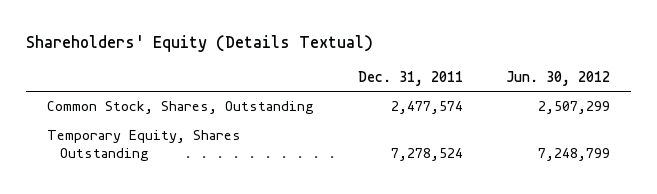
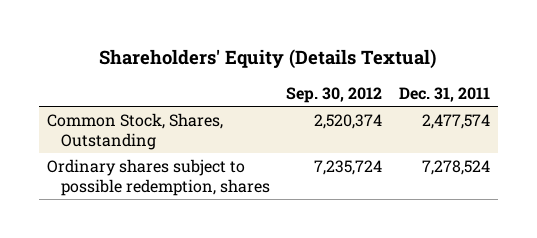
[505,70,610,86] Jun. 30, 2012 -> none
none -> [286,86,383,103] Sep. 30, 2012
[47,130,242,162] Temporary Equity, Shares Outstanding -> [47,158,271,196] Ordinary shares subject to possible redemption, shares

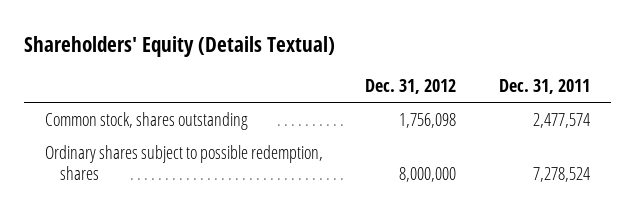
[286,86,383,103] Sep. 30, 2012 -> none
none -> [365,79,457,95] Dec. 31, 2012
[47,112,224,150] Common Stock, Shares, Outstanding -> [45,111,249,130] Common stock, shares outstanding

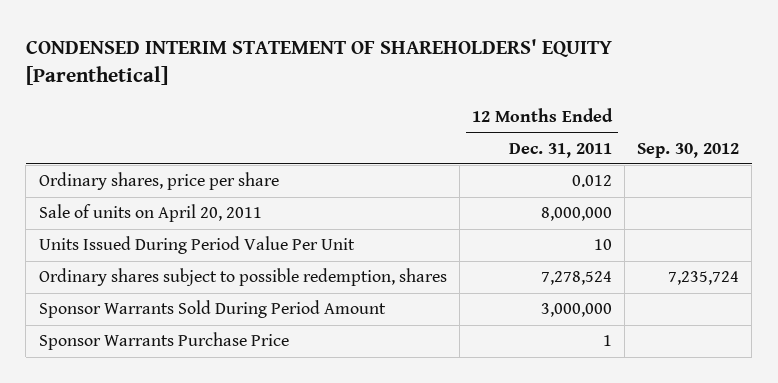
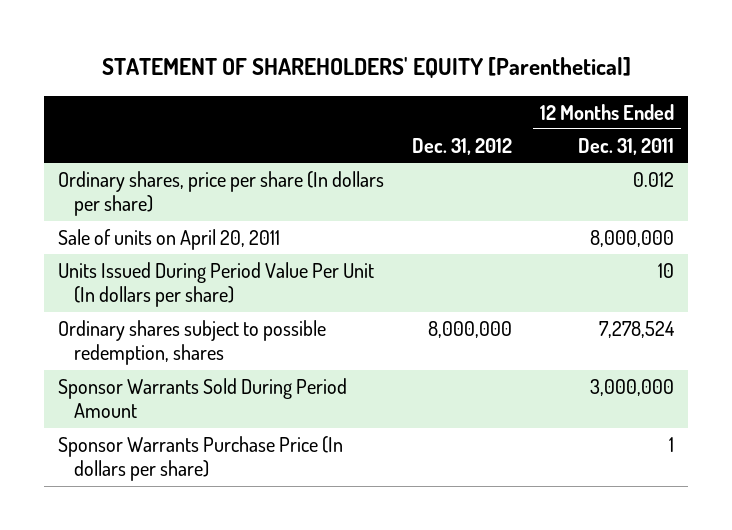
[25,39,612,86] CONDENSED INTERIM STATEMENT OF SHAREHOLDERS' EQUITY [Parenthetical] -> [101,57,631,79] STATEMENT OF SHAREHOLDERS' EQUITY [Parenthetical]
[637,142,740,158] Sep. 30, 2012 -> none
none -> [411,137,512,155] Dec. 31, 2012
[38,172,279,191] Ordinary shares, price per share -> [57,171,384,217] Ordinary shares, price per share (In dollars per share)
[38,236,355,255] Units Issued During Period Value Per Unit -> [57,262,374,308] Units Issued During Period Value Per Unit (In dollars per share)
[38,332,289,351] Sponsor Warrants Purchase Price -> [57,436,343,482] Sponsor Warrants Purchase Price (In dollars per share)

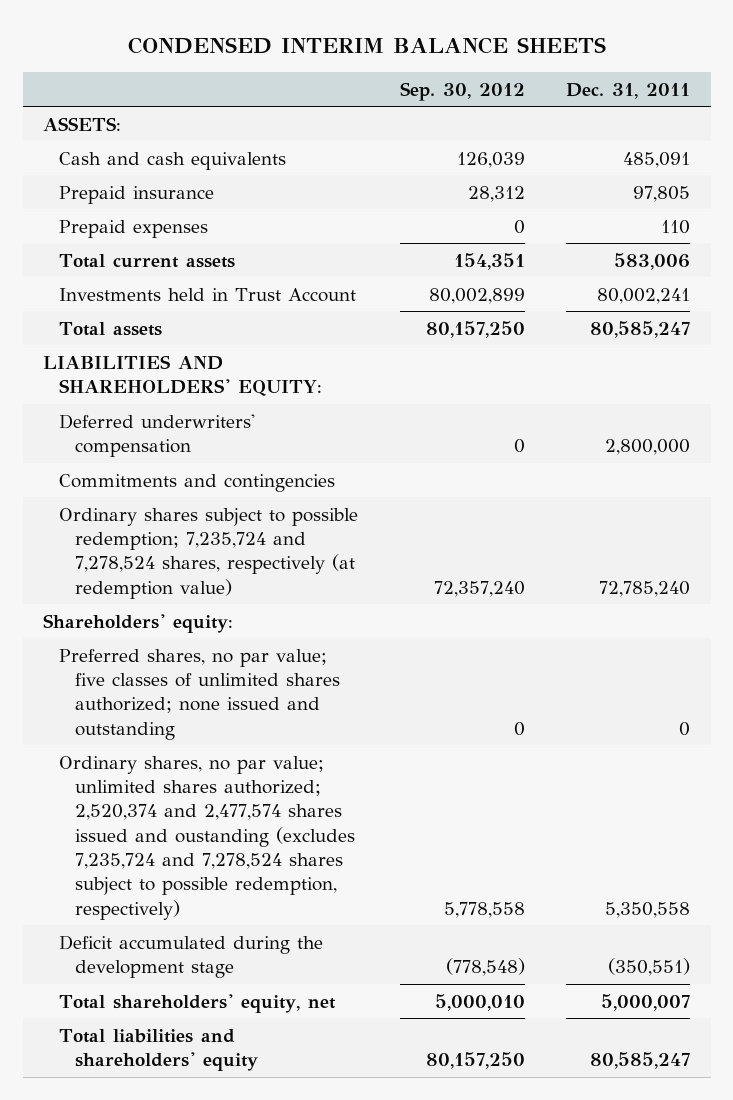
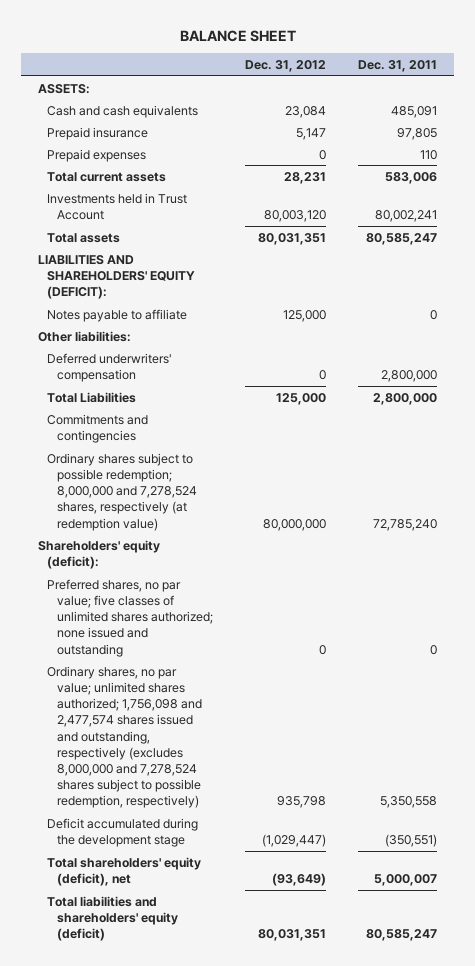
[127,36,606,54] CONDENSED INTERIM BALANCE SHEETS -> [179,29,296,42] BALANCE SHEET
[399,81,525,101] Sep. 30, 2012 -> none
none -> [245,60,327,73] Dec. 31, 2012
[43,354,323,397] LIABILITIES AND SHAREHOLDERS' EQUITY: -> [37,254,196,300] LIABILITIES AND SHAREHOLDERS' EQUITY (DEFICIT):
none -> [47,308,188,322] Notes payable to affiliate
none -> [37,330,131,342] Other liabilities:
none -> [47,391,137,403] Total Liabilities
[59,507,359,599] Ordinary shares subject to possible redemption; 7,235,724 and 7,278,524 shares, respectively (at redemption value) -> [47,452,198,531] Ordinary shares subject to possible redemption; 8,000,000 and 7,278,524 shares, respectively (at redemption value)
[43,613,234,633] Shareholders' equity: -> [37,539,160,569] Shareholders' equity (deficit):
[59,755,355,920] Ordinary shares, no par value; unlimited shares authorized; 2,520,374 and 2,477,574 shares issued and oustanding (excludes 7,235,724 and 7,278,524 shares subject to possible redemption, respectively) -> [47,665,203,809] Ordinary shares, no par value; unlimited shares authorized; 1,756,098 and 2,477,574 shares issued and outstanding, respectively (excludes 8,000,000 and 7,278,524 shares subject to possible redemption, respectively)
[59,993,337,1013] Total shareholders' equity, net -> [47,856,202,886] Total shareholders' equity (deficit), net
[59,1028,258,1072] Total liabilities and shareholders' equity -> [47,895,179,942] Total liabilities and shareholders' equity (deficit)

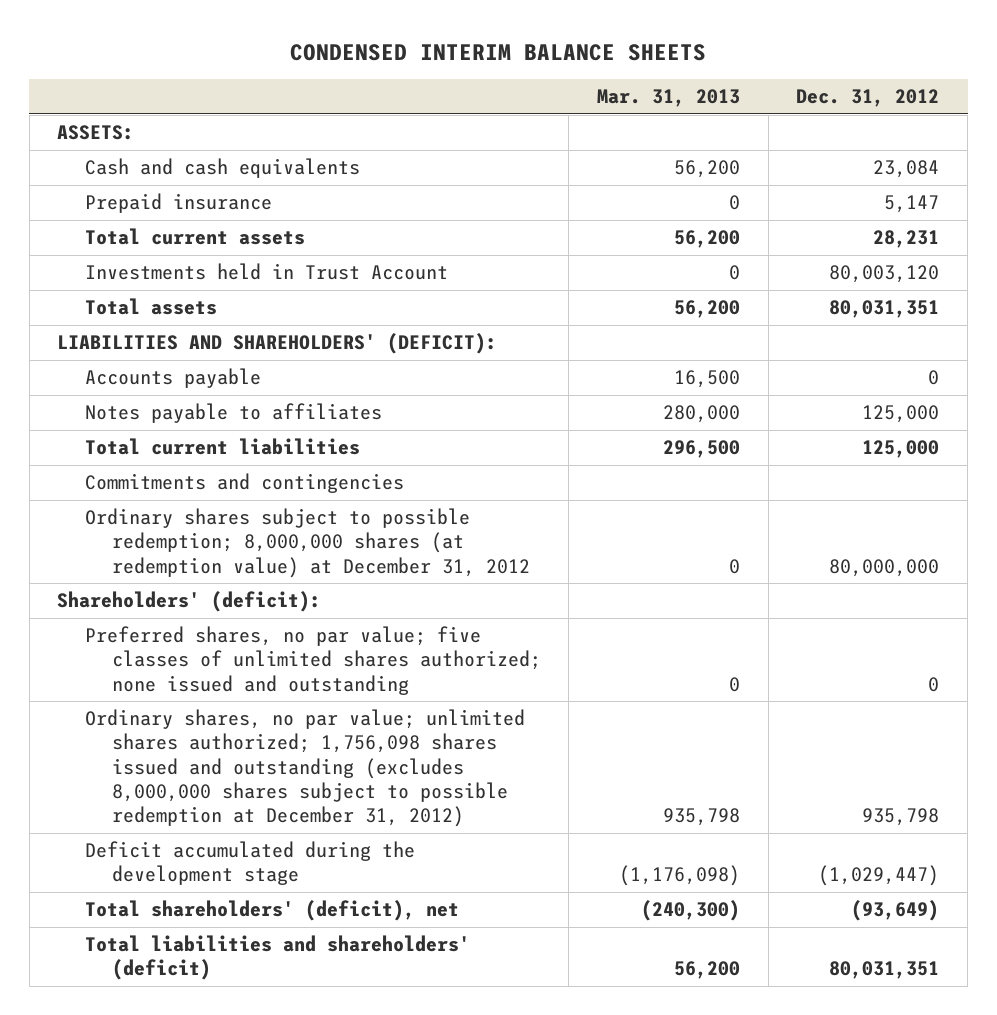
[179,29,296,42] BALANCE SHEET -> [290,43,707,61] CONDENSED INTERIM BALANCE SHEETS
[358,60,438,73] Dec. 31, 2011 -> none
none -> [597,89,741,108] Mar. 31, 2013
[47,148,147,162] Prepaid expenses -> none
[37,330,131,342] Other liabilities: -> none
[47,352,173,382] Deferred underwriters' compensation -> none
[37,254,196,300] LIABILITIES AND SHAREHOLDERS' EQUITY (DEFICIT): -> [57,333,498,355] LIABILITIES AND SHAREHOLDERS' (DEFICIT):
none -> [84,368,261,389] Accounts payable
[47,308,188,322] Notes payable to affiliate -> [84,403,382,424] Notes payable to affiliates
[47,391,137,403] Total Liabilities -> [84,438,360,456] Total current liabilities
[47,452,198,531] Ordinary shares subject to possible redemption; 8,000,000 and 7,278,524 shares, respectively (at redemption value) -> [84,508,530,578] Ordinary shares subject to possible redemption; 8,000,000 shares (at redemption value) at December 31, 2012
[37,539,160,569] Shareholders' equity (deficit): -> [57,591,322,613] Shareholders' (deficit):
[47,665,203,809] Ordinary shares, no par value; unlimited shares authorized; 1,756,098 and 2,477,574 shares issued and outstanding, respectively (excludes 8,000,000 and 7,278,524 shares subject to possible redemption, respectively) -> [84,709,525,828] Ordinary shares, no par value; unlimited shares authorized; 1,756,098 shares issued and outstanding (excludes 8,000,000 shares subject to possible redemption at December 31, 2012)
[47,856,202,886] Total shareholders' equity (deficit), net -> [84,900,459,922] Total shareholders' (deficit), net
[47,895,179,942] Total liabilities and shareholders' equity (deficit) -> [84,935,470,981] Total liabilities and shareholders' (deficit)

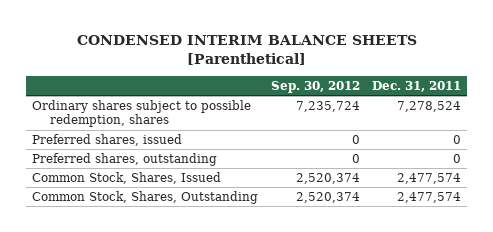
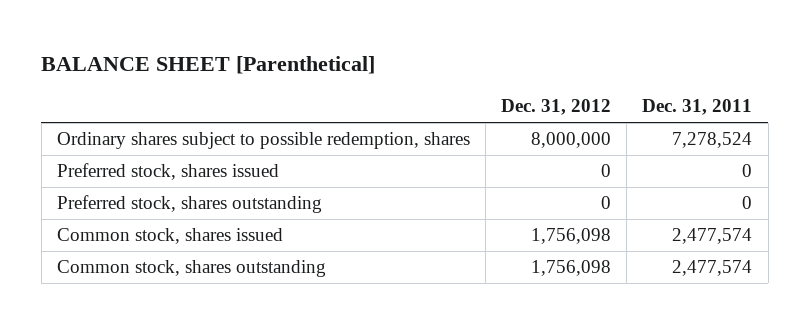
[76,34,417,65] CONDENSED INTERIM BALANCE SHEETS [Parenthetical] -> [41,56,376,75] BALANCE SHEET [Parenthetical]
[270,80,360,93] Sep. 30, 2012 -> none
none -> [501,99,612,116] Dec. 31, 2012
[32,134,183,147] Preferred shares, issued -> [57,163,280,181] Preferred stock, shares issued
[32,153,218,167] Preferred shares, outstanding -> [57,195,323,214] Preferred stock, shares outstanding
[32,172,222,185] Common Stock, Shares, Issued -> [57,228,284,245] Common stock, shares issued
[32,191,259,205] Common Stock, Shares, Outstanding -> [57,260,327,278] Common stock, shares outstanding

